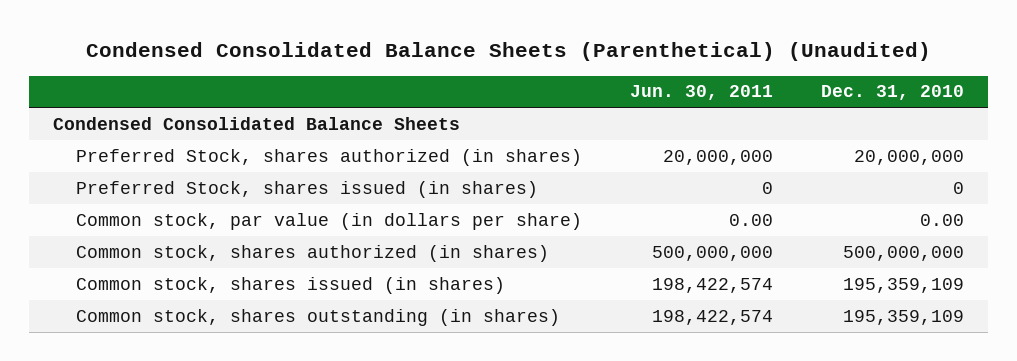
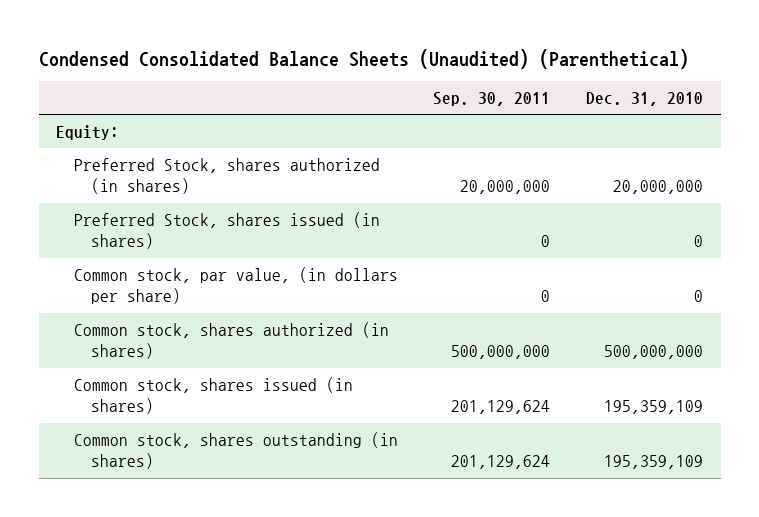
[85,42,931,62] Condensed Consolidated Balance Sheets (Parenthetical) (Unaudited) -> [38,48,689,69] Condensed Consolidated Balance Sheets (Unaudited) (Parenthetical)
[629,85,773,101] Jun. 30, 2011 -> none
none -> [433,92,551,107] Sep. 30, 2011
[53,116,461,130] Condensed Consolidated Balance Sheets -> none
none -> [56,124,120,140] Equity:
[75,212,582,230] Common stock, par value (in dollars per share) -> [73,266,398,305] Common stock, par value, (in dollars per share)
[920,213,965,226] 0.00 -> [694,290,704,303] 0

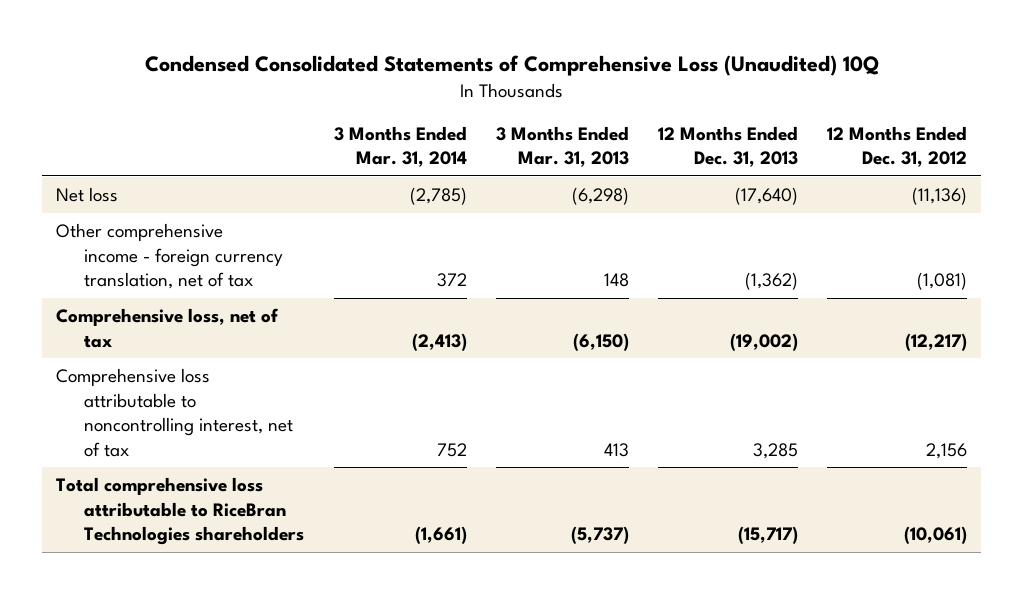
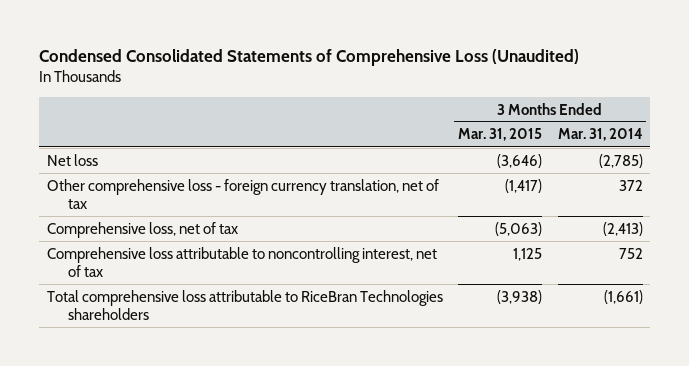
[144,55,879,77] Condensed Consolidated Statements of Comprehensive Loss (Unaudited) 10Q -> [39,49,580,67] Condensed Consolidated Statements of Comprehensive Loss (Unaudited)
[495,125,629,168] 3 Months Ended Mar. 31, 2013 -> none
[657,125,798,168] 12 Months Ended Dec. 31, 2013 -> none
[826,125,967,168] 12 Months Ended Dec. 31, 2012 -> none
none -> [458,128,543,142] Mar. 31, 2015
[56,223,284,290] Other comprehensive income - foreign currency translation, net of tax -> [46,178,439,209] Other comprehensive loss - foreign currency translation, net of tax

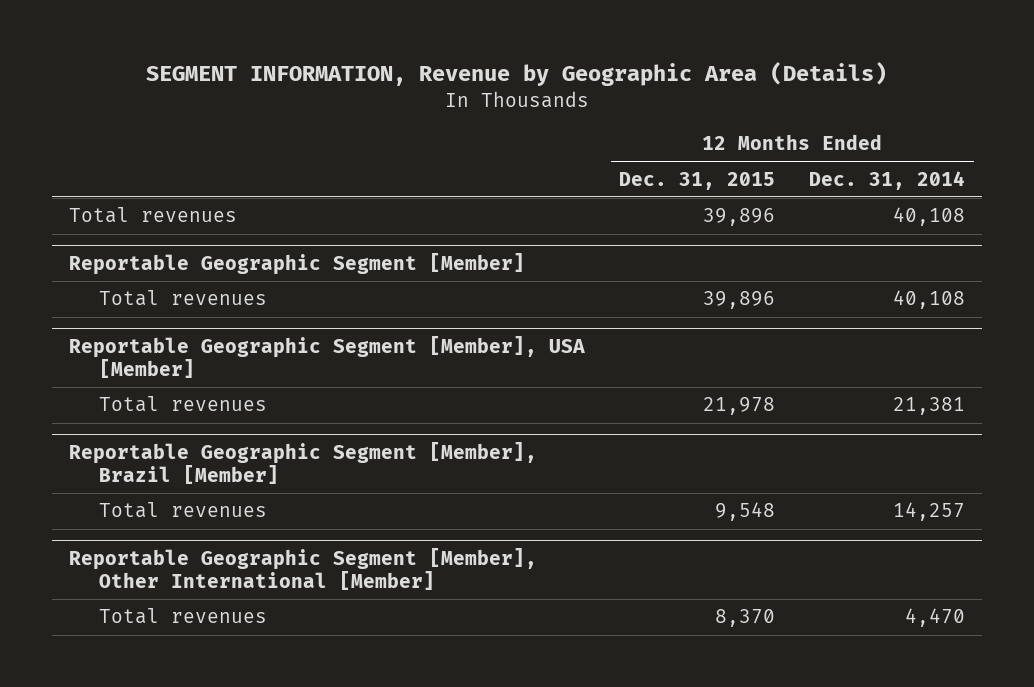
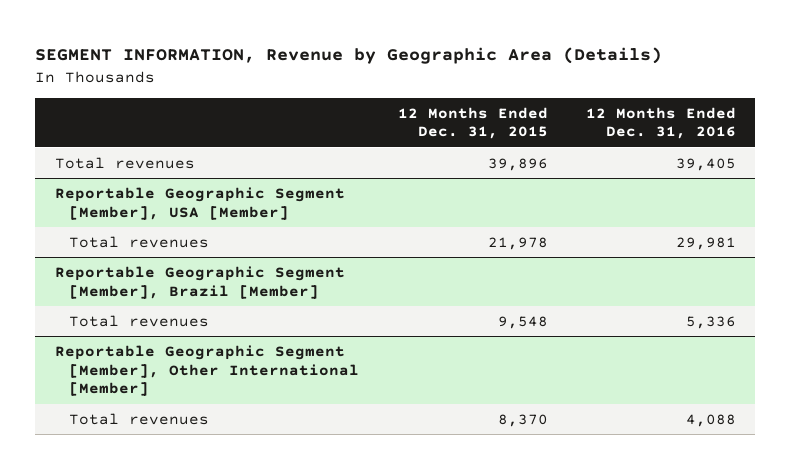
[809,170,966,190] Dec. 31, 2014 -> none
none -> [586,106,737,140] 12 Months Ended Dec. 31, 2016
[68,252,525,275] Reportable Geographic Segment [Member] -> none
[99,290,268,307] Total revenues -> none

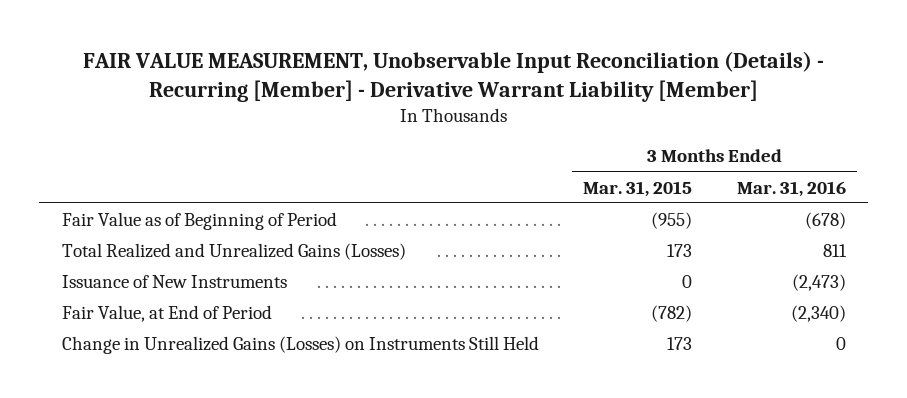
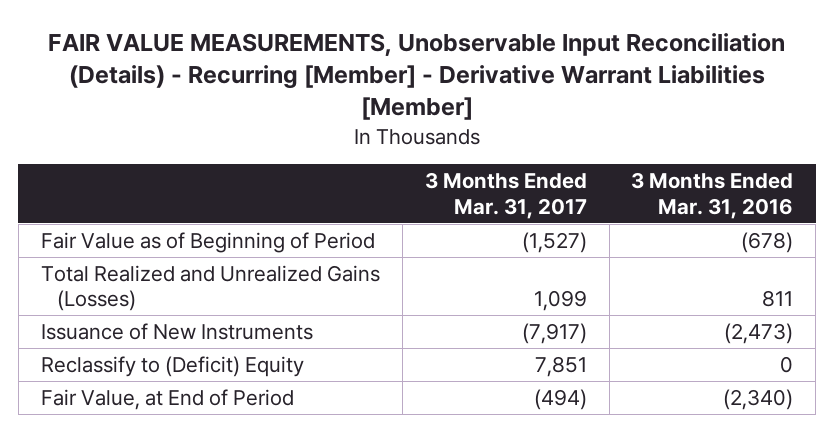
[82,51,824,102] FAIR VALUE MEASUREMENT, Unobservable Input Reconciliation (Details) - Recurring [Member] - Derivative Warrant Liability [Member] -> [48,32,786,121] FAIR VALUE MEASUREMENTS, Unobservable Input Reconciliation (Details) - Recurring [Member] - Derivative Warrant Liabilities [Member]
[583,180,693,197] Mar. 31, 2015 -> none
none -> [424,172,587,219] 3 Months Ended Mar. 31, 2017
none -> [40,355,304,377] Reclassify to (Deficit) Equity
[61,335,539,354] Change in Unrealized Gains (Losses) on Instruments Still Held -> none

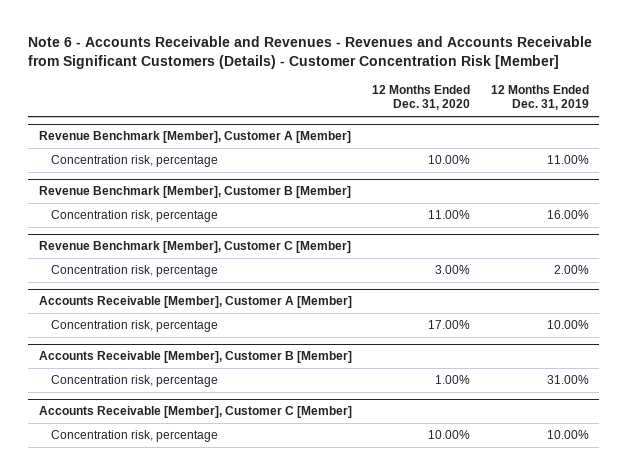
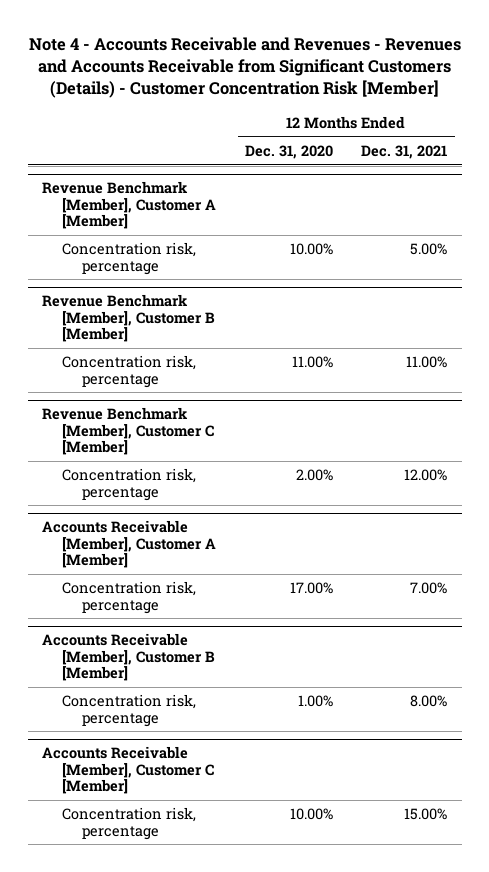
[28,35,593,69] Note 6 - Accounts Receivable and Revenues - Revenues and Accounts Receivable from Significant Customers (Details) - Customer Concentration Risk [Member] -> [28,36,461,99] Note 4 - Accounts Receivable and Revenues - Revenues and Accounts Receivable from Significant Customers (Details) - Customer Concentration Risk [Member]
[490,84,589,111] 12 Months Ended Dec. 31, 2019 -> none
none -> [361,144,448,159] Dec. 31, 2021
[435,265,471,275] 3.00% -> [295,469,333,482] 2.00%

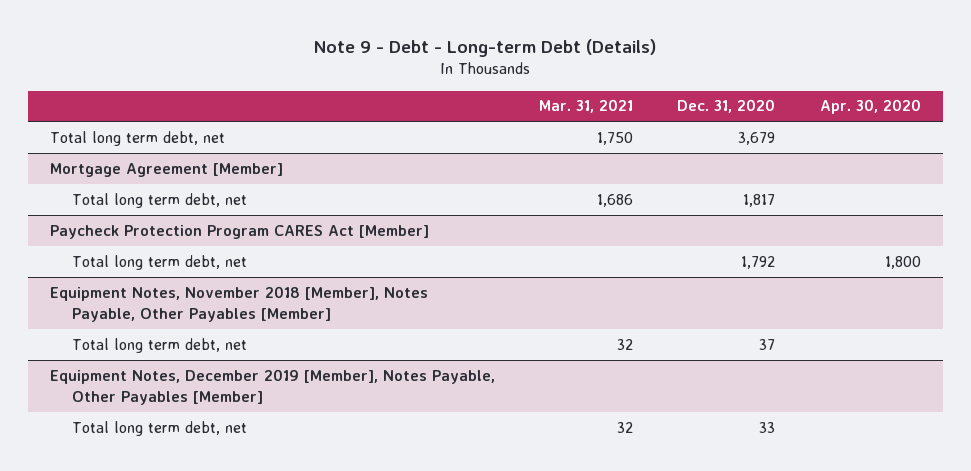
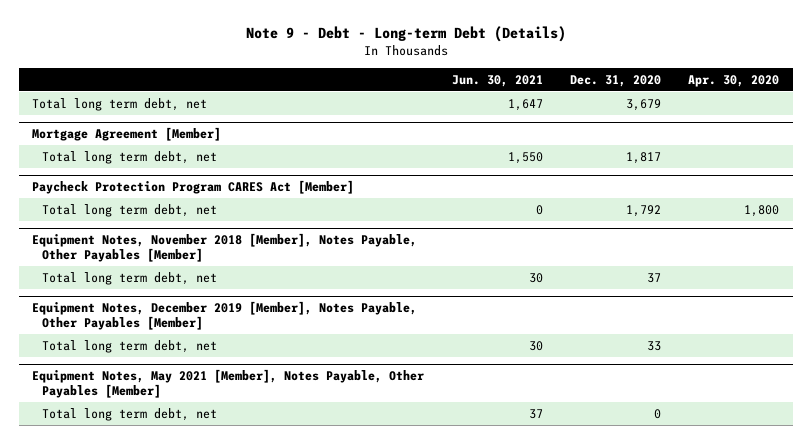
[539,99,634,114] Mar. 31, 2021 -> none
none -> [451,74,543,87] Jun. 30, 2021
none -> [32,369,425,399] Equipment Notes, May 2021 [Member], Notes Payable, Other Payables [Member]
none -> [41,407,217,421] Total long term debt, net

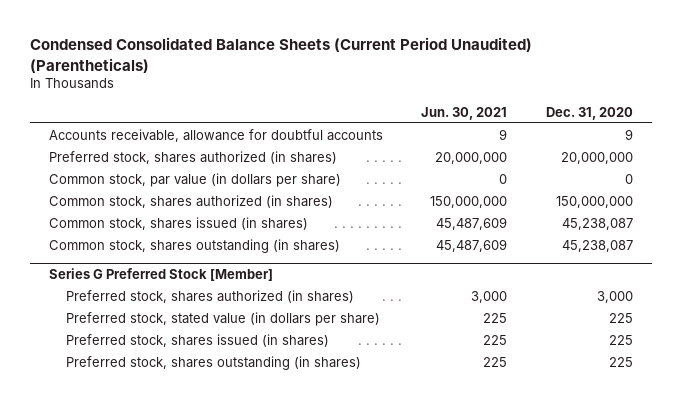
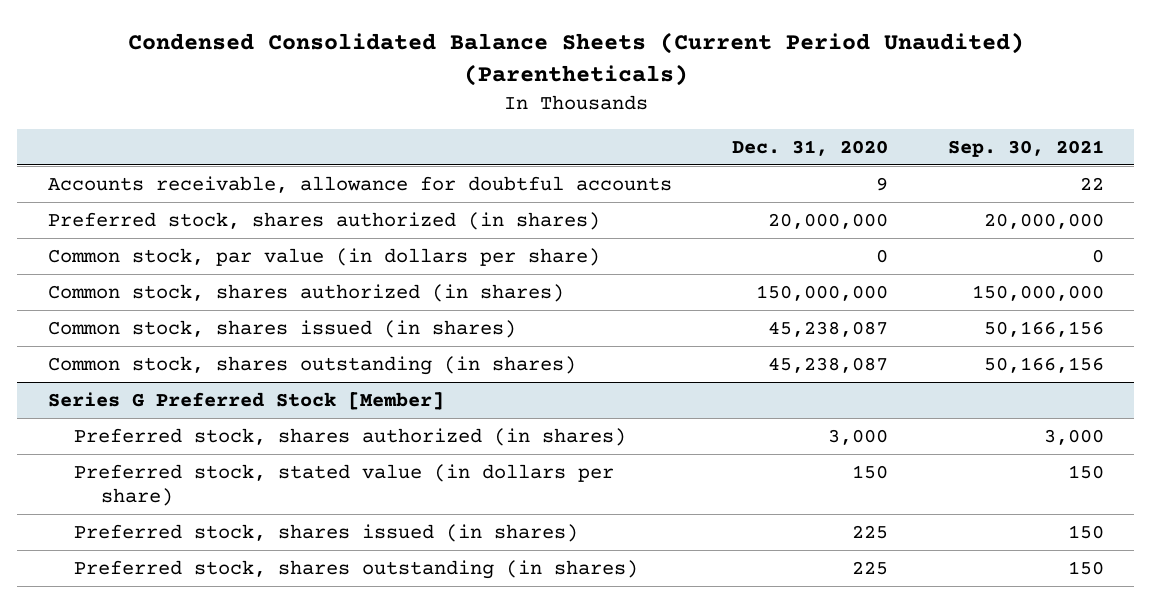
[421,106,508,120] Jun. 30, 2021 -> none
none -> [948,140,1105,158] Sep. 30, 2021
[608,312,633,323] 225 -> [851,464,888,479] 150

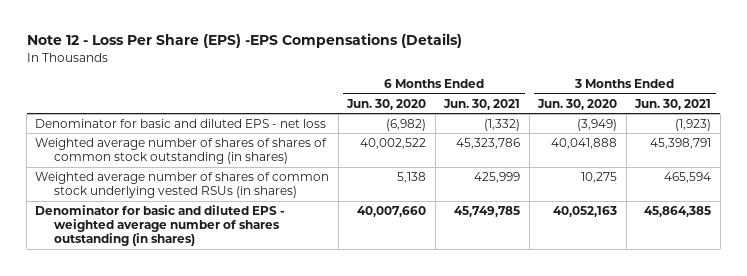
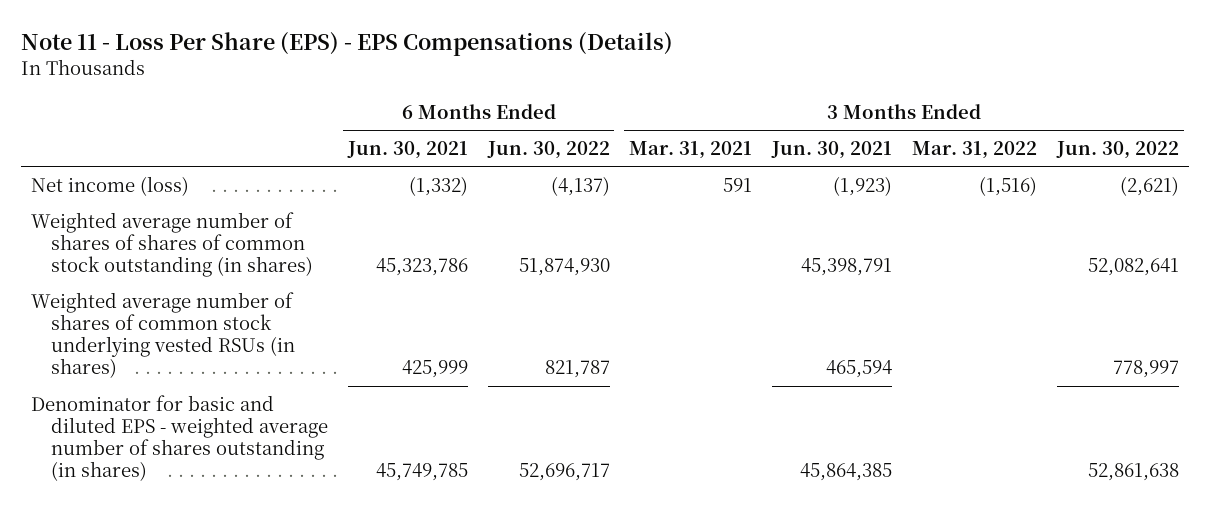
[26,33,462,49] Note 12 - Loss Per Share (EPS) -EPS Compensations (Details) -> [20,31,673,56] Note 11 - Loss Per Share (EPS) - EPS Compensations (Details)
[346,98,427,110] Jun. 30, 2020 -> none
[537,98,618,110] Jun. 30, 2020 -> none
none -> [486,141,610,160] Jun. 30, 2022
none -> [629,141,753,160] Mar. 31, 2021
none -> [912,141,1038,160] Mar. 31, 2022
none -> [1055,141,1179,160] Jun. 30, 2022
[35,118,327,128] Denominator for basic and diluted EPS - net loss -> [30,175,189,196] Net income (loss)

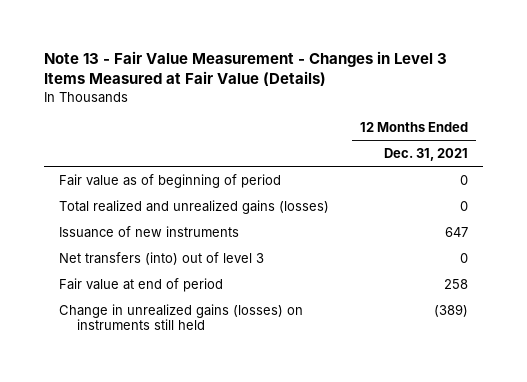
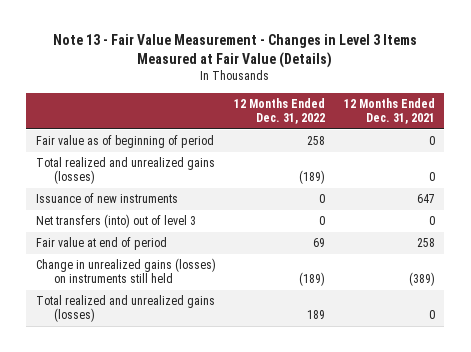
none -> [234,97,326,124] 12 Months Ended Dec. 31, 2022
none -> [35,295,215,323] Total realized and unrealized gains (losses)

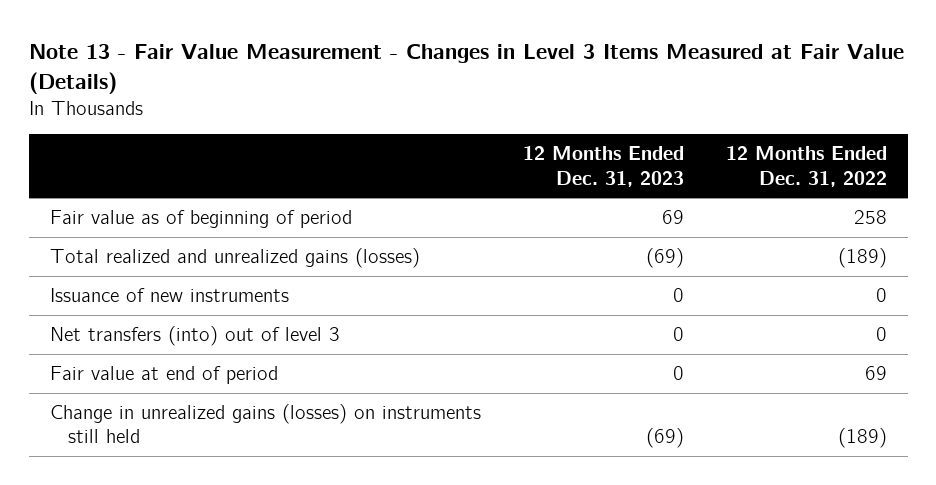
[344,97,436,124] 12 Months Ended Dec. 31, 2021 -> none
none -> [522,146,684,187] 12 Months Ended Dec. 31, 2023
[35,295,215,323] Total realized and unrealized gains (losses) -> none

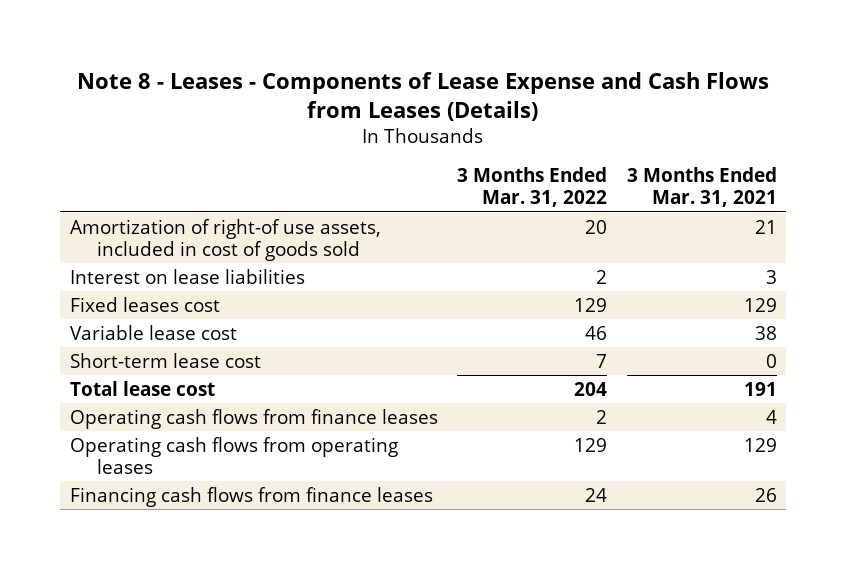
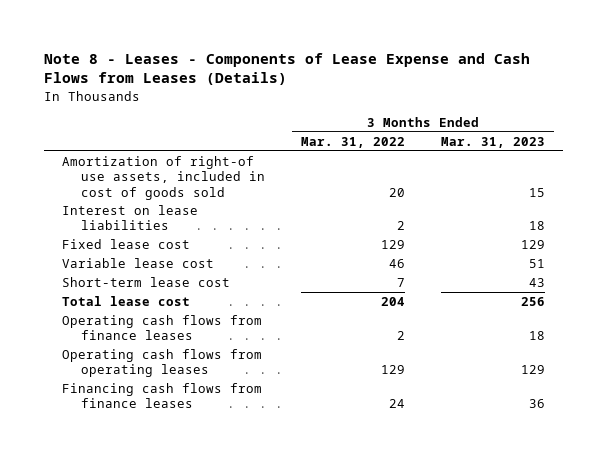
[626,167,777,208] 3 Months Ended Mar. 31, 2021 -> none
none -> [441,136,546,148] Mar. 31, 2023
[69,296,220,312] Fixed leases cost -> [62,238,191,249] Fixed lease cost

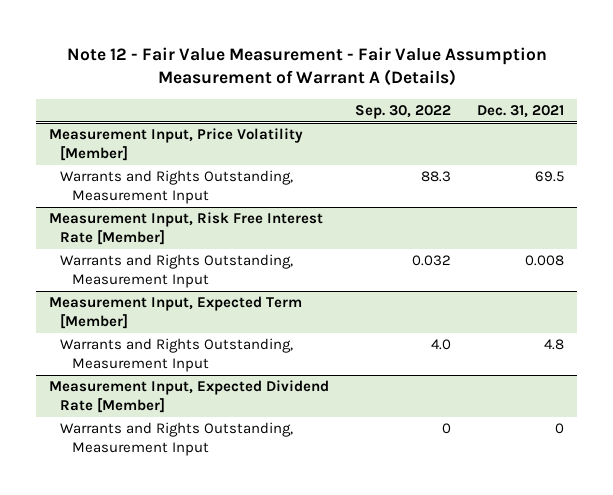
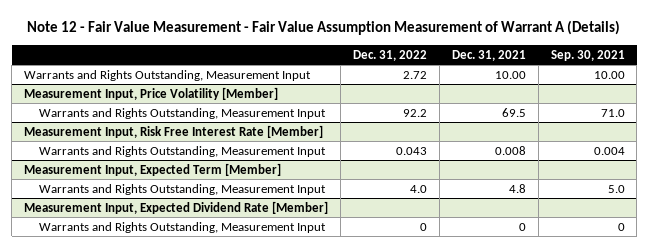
[355,105,452,120] Sep. 30, 2022 -> none
none -> [352,50,427,62] Dec. 31, 2022
none -> [550,50,625,62] Sep. 30, 2021
none -> [24,69,312,81] Warrants and Rights Outstanding, Measurement Input

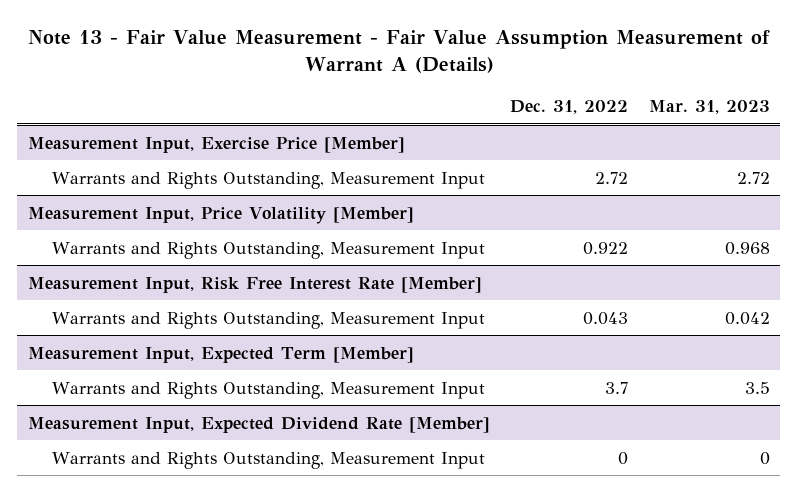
[27,20,621,36] Note 12 - Fair Value Measurement - Fair Value Assumption Measurement of Warrant A (Details) -> [27,30,770,74] Note 13 - Fair Value Measurement - Fair Value Assumption Measurement of Warrant A (Details)
[451,50,526,62] Dec. 31, 2021 -> none
[550,50,625,62] Sep. 30, 2021 -> none
none -> [649,100,771,115] Mar. 31, 2023
none -> [27,136,405,153] Measurement Input, Exercise Price [Member]
[402,108,427,117] 92.2 -> [583,241,629,255] 0.922
[409,184,427,193] 4.0 -> [605,381,629,394] 3.7

